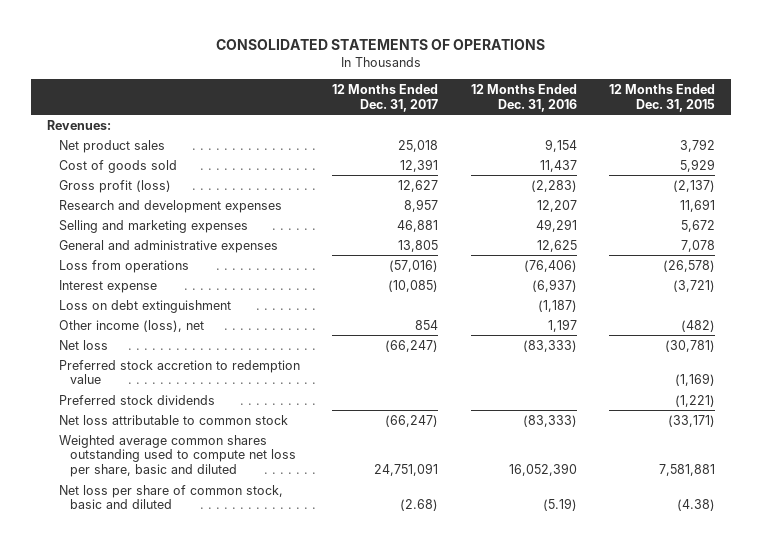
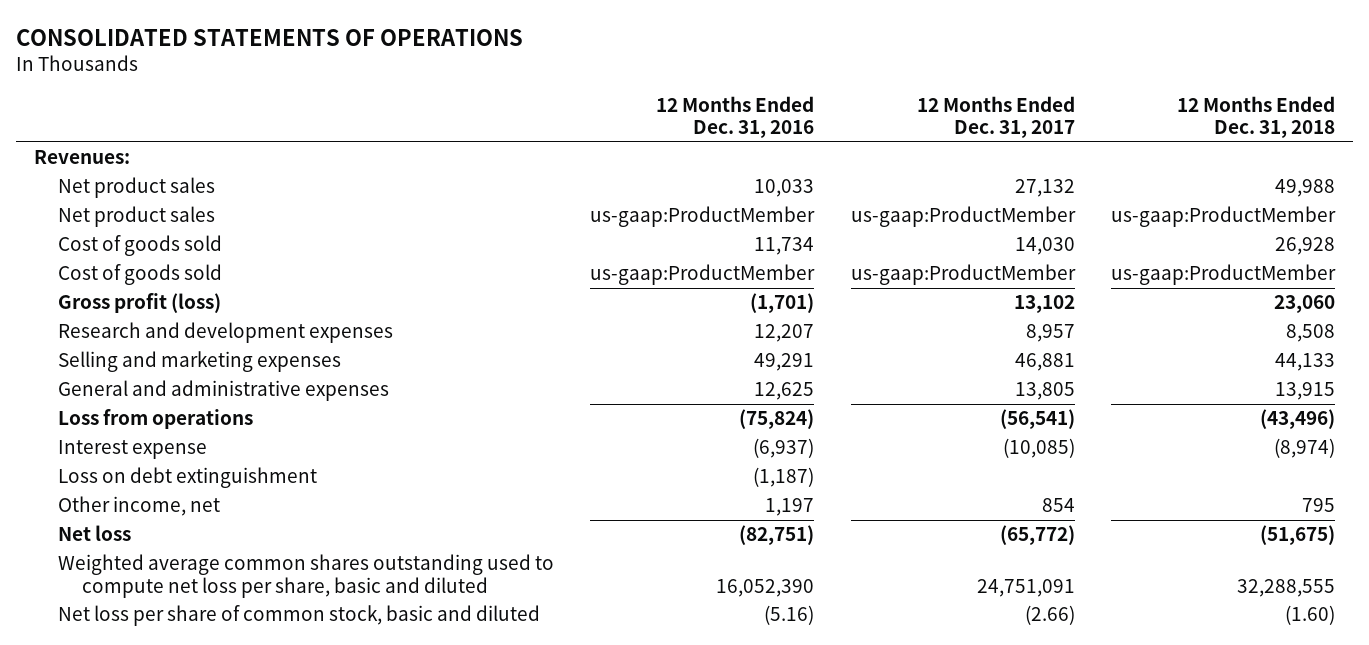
[609,83,716,112] 12 Months Ended Dec. 31, 2015 -> none
none -> [1177,95,1336,139] 12 Months Ended Dec. 31, 2018
[398,139,439,152] 25,018 -> [1014,179,1075,198] 27,132
[544,138,577,152] 9,154 -> [754,179,815,198] 10,033
none -> [58,206,216,228] Net product sales
[400,158,439,172] 12,391 -> [1014,237,1075,256] 14,030
[539,159,577,172] 11,437 -> [754,237,815,256] 11,734
none -> [58,264,223,286] Cost of goods sold
[398,179,439,192] 12,627 -> [1013,295,1075,314] 13,102
[530,179,577,192] (2,283) -> [750,293,815,314] (1,701)
[389,259,439,272] (57,016) -> [999,409,1075,430] (56,541)
[523,259,577,272] (76,406) -> [739,409,815,430] (75,824)
[58,359,300,385] Preferred stock accretion to redemption value -> none
[58,394,215,405] Preferred stock dividends -> none
[58,414,288,425] Net loss attributable to common stock -> none
[58,319,204,332] Other income (loss), net -> [58,496,221,517] Other income, net
[385,339,439,352] (66,247) -> [999,525,1075,546] (65,772)
[522,339,577,352] (83,333) -> [739,525,815,546] (82,751)
[400,499,439,512] (2.68) -> [1024,605,1075,626] (2.66)
[542,498,577,512] (5.19) -> [764,605,815,626] (5.16)

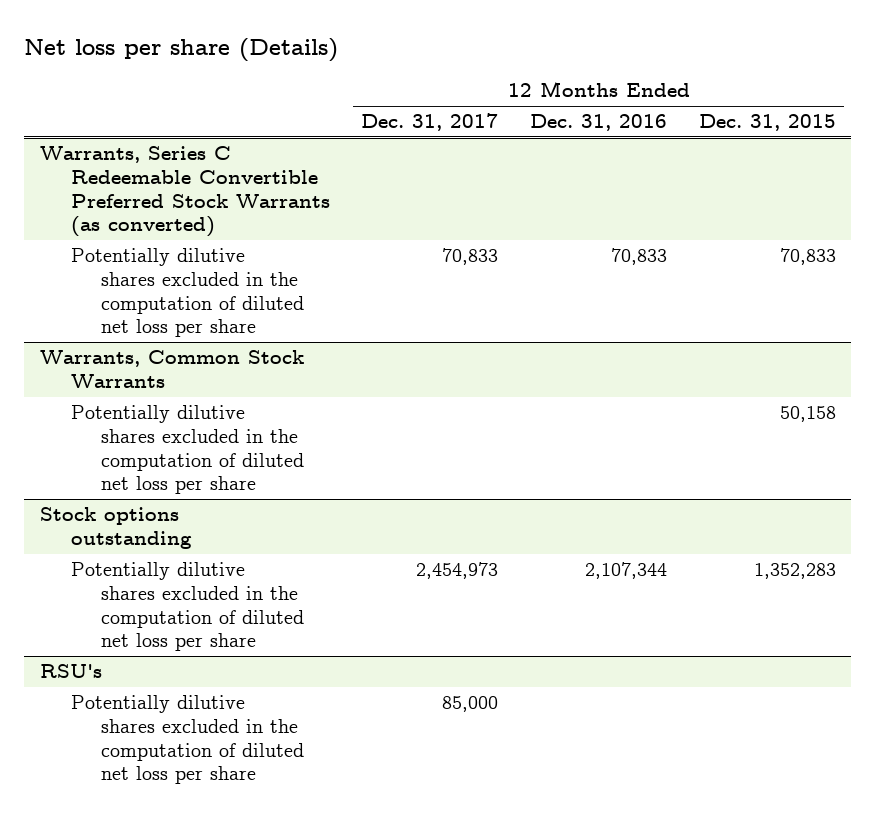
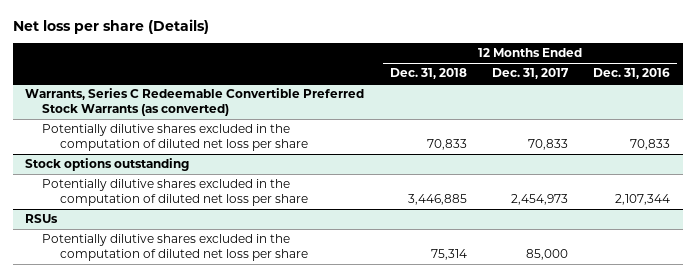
[698,114,836,132] Dec. 31, 2015 -> none
none -> [389,68,467,80] Dec. 31, 2018
[40,350,305,388] Warrants, Common Stock Warrants -> none
[70,405,305,495] Potentially dilutive shares excluded in the computation of diluted net loss per share -> none
[40,664,103,679] RSU's -> [25,214,59,224] RSUs

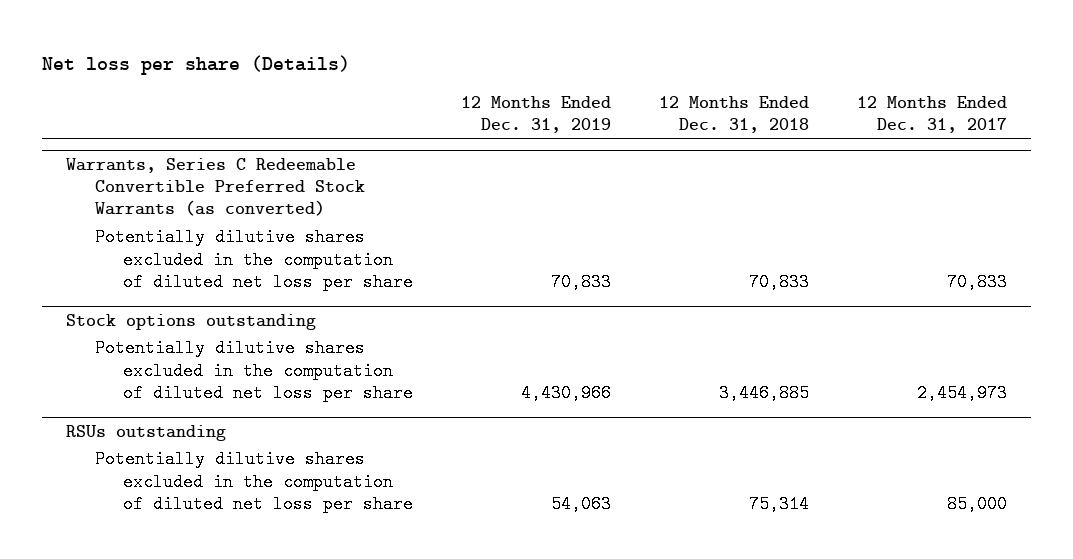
[593,68,671,80] Dec. 31, 2016 -> none
none -> [461,95,612,134] 12 Months Ended Dec. 31, 2019
[25,214,59,224] RSUs -> [65,424,226,441] RSUs outstanding

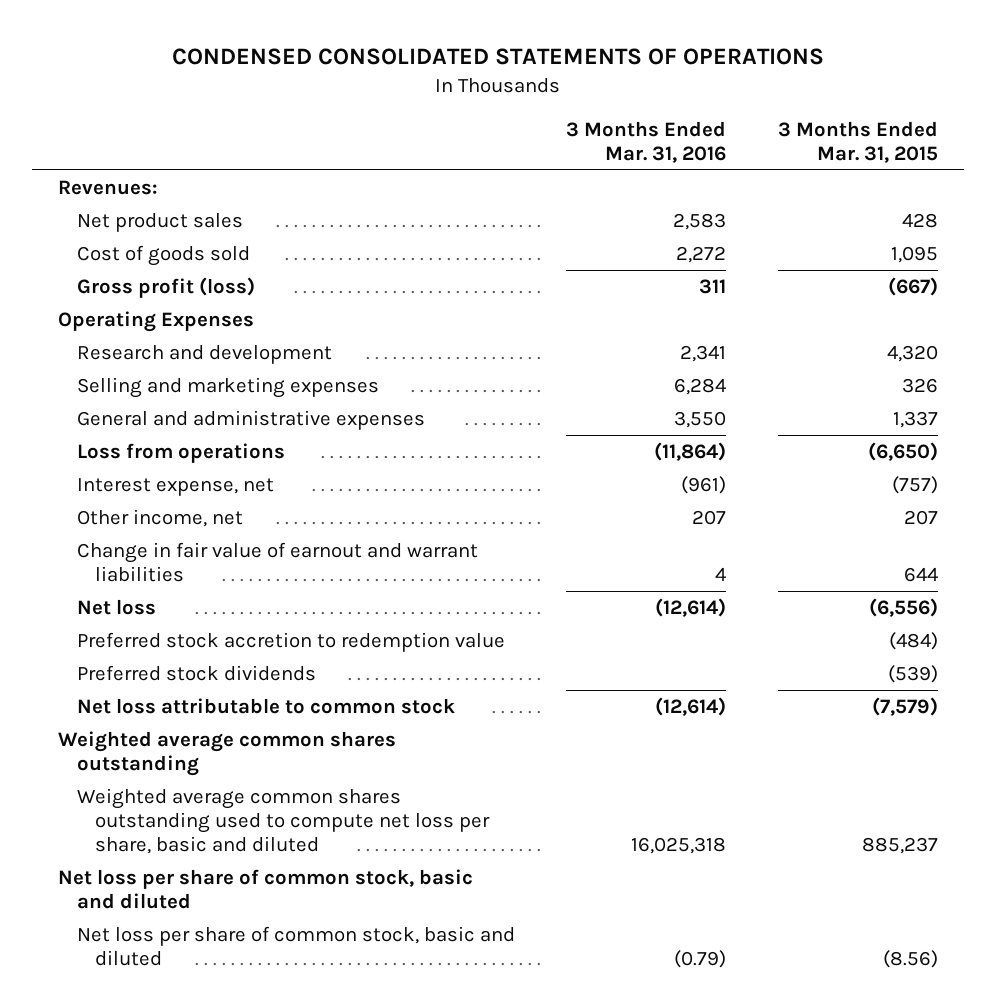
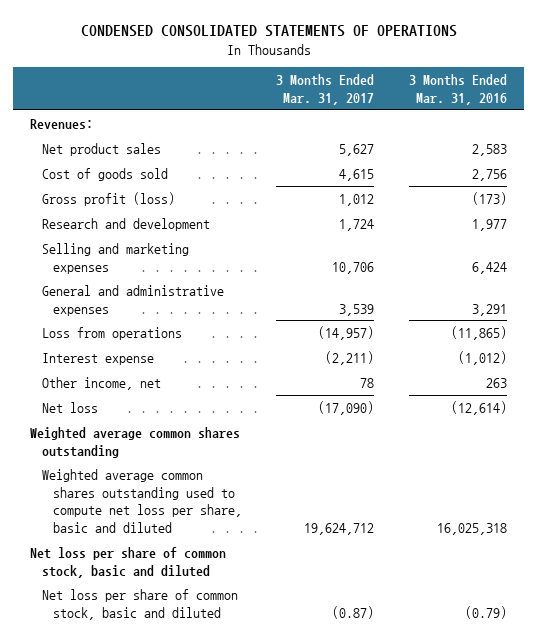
[777,120,938,163] 3 Months Ended Mar. 31, 2015 -> none
none -> [276,74,375,105] 3 Months Ended Mar. 31, 2017
[58,311,255,333] Operating Expenses -> none
[76,542,478,582] Change in fair value of earnout and warrant liabilities -> none
[676,246,727,264] 2,272 -> [471,168,507,181] 2,756
[699,279,727,295] 311 -> [471,191,507,205] (173)
[680,345,727,363] 2,341 -> [471,218,507,231] 1,977
[674,378,727,396] 6,284 -> [471,261,507,274] 6,424
[674,411,727,429] 3,550 -> [471,303,507,316] 3,291
[654,442,727,462] (11,864) -> [450,325,507,340] (11,865)
[76,478,274,497] Interest expense, net -> [41,352,154,365] Interest expense
[681,476,727,495] (961) -> [457,350,507,365] (1,012)
[692,510,727,526] 207 -> [485,377,507,388] 263
[76,632,505,653] Preferred stock accretion to redemption value -> none
[76,665,316,682] Preferred stock dividends -> none
[76,698,455,715] Net loss attributable to common stock -> none

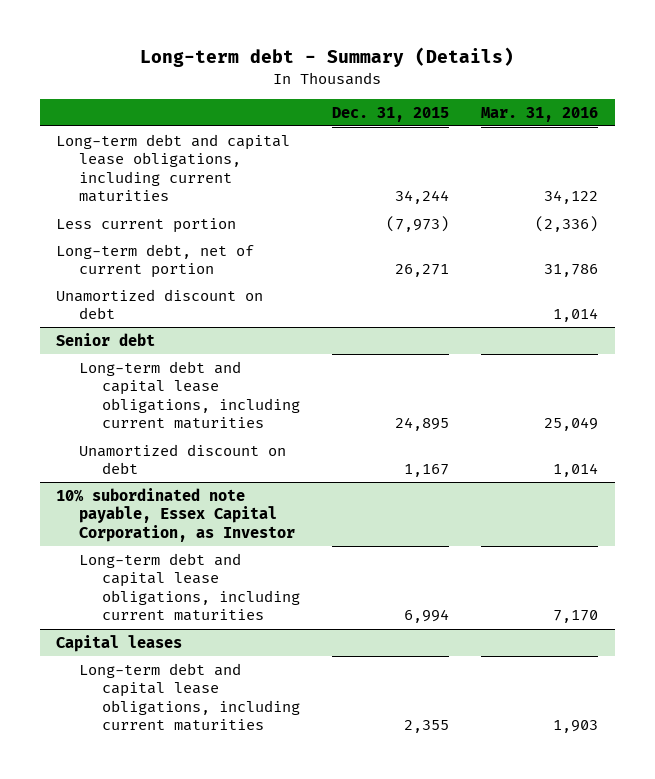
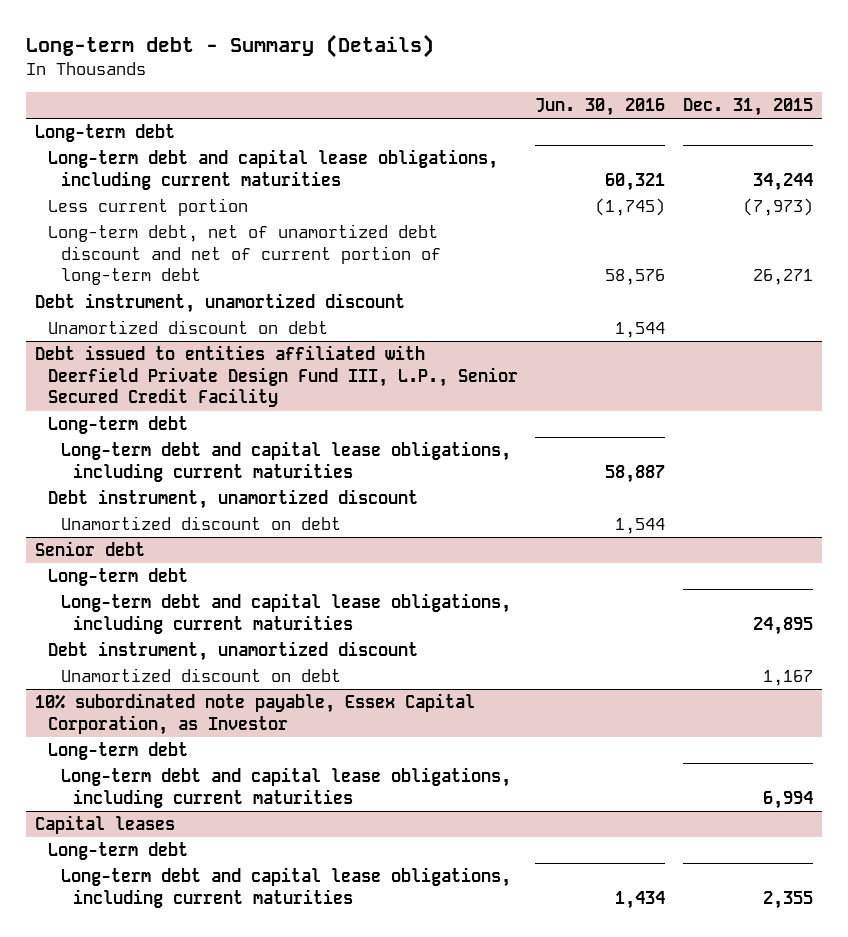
[481,106,599,122] Mar. 31, 2016 -> none
none -> [535,98,666,117] Jun. 30, 2016
none -> [35,124,176,143] Long-term debt
[56,243,255,279] Long-term debt, net of current portion -> [47,224,441,286] Long-term debt, net of unamortized debt discount and net of current portion of long-term debt
none -> [35,293,406,314] Debt instrument, unamortized discount
none -> [35,345,518,408] Debt issued to entities affiliated with Deerfield Private Design Fund III, L.P., Senior Secured Credit Facility
none -> [47,416,188,435] Long-term debt
none -> [60,441,511,482] Long-term debt and capital lease obligations, including current maturities
none -> [47,489,418,510] Debt instrument, unamortized discount
none -> [60,516,341,531] Unamortized discount on debt
none -> [47,568,188,587] Long-term debt
none -> [47,641,418,662] Debt instrument, unamortized discount
none -> [47,742,188,761] Long-term debt
none -> [47,842,188,861] Long-term debt

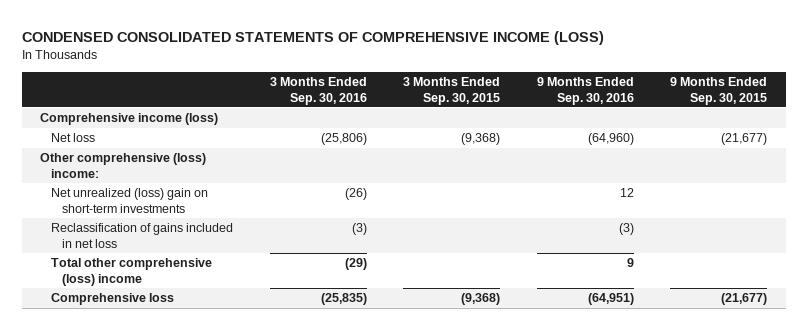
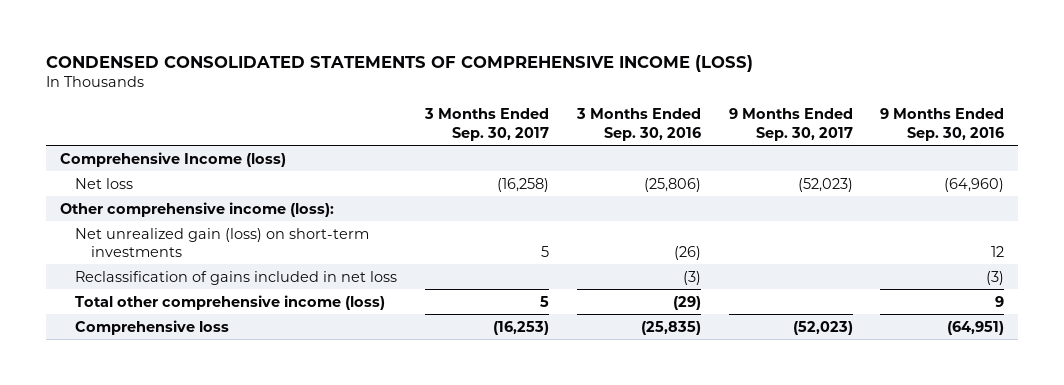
[403,77,501,105] 3 Months Ended Sep. 30, 2015 -> none
[670,77,768,105] 9 Months Ended Sep. 30, 2015 -> none
none -> [424,108,550,141] 3 Months Ended Sep. 30, 2017
none -> [728,108,853,141] 9 Months Ended Sep. 30, 2017
[40,113,219,126] Comprehensive income (loss) -> [59,151,286,167] Comprehensive Income (loss)
[40,153,207,178] Other comprehensive (loss) income: -> [59,201,334,217] Other comprehensive income (loss):
[51,188,209,213] Net unrealized (loss) gain on short-term investments -> [75,227,370,257] Net unrealized gain (loss) on short-term investments
[51,258,213,286] Total other comprehensive (loss) income -> [75,294,386,310] Total other comprehensive income (loss)

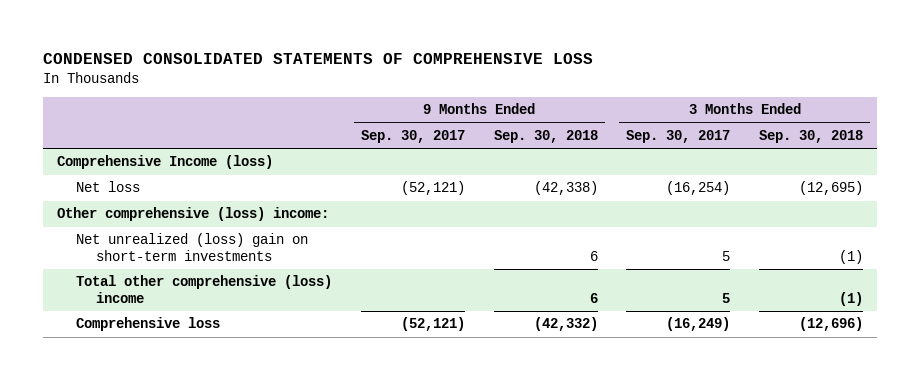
[45,54,753,72] CONDENSED CONSOLIDATED STATEMENTS OF COMPREHENSIVE INCOME (LOSS) -> [42,53,593,65] CONDENSED CONSOLIDATED STATEMENTS OF COMPREHENSIVE LOSS
[575,108,701,141] 3 Months Ended Sep. 30, 2016 -> none
[880,108,1005,141] 9 Months Ended Sep. 30, 2016 -> none
none -> [493,129,598,143] Sep. 30, 2018
none -> [759,129,864,143] Sep. 30, 2018
[75,270,398,285] Reclassification of gains included in net loss -> none
[497,177,550,192] (16,258) -> [666,181,731,196] (16,254)
[797,177,853,192] (52,023) -> [401,181,466,196] (52,121)
[59,201,334,217] Other comprehensive income (loss): -> [56,207,329,222] Other comprehensive (loss) income:
[75,227,370,257] Net unrealized gain (loss) on short-term investments -> [76,233,309,261] Net unrealized (loss) gain on short-term investments
[75,294,386,310] Total other comprehensive income (loss) -> [76,275,333,303] Total other comprehensive (loss) income
[493,320,550,335] (16,253) -> [666,317,731,332] (16,249)
[792,320,853,335] (52,023) -> [401,317,466,332] (52,121)

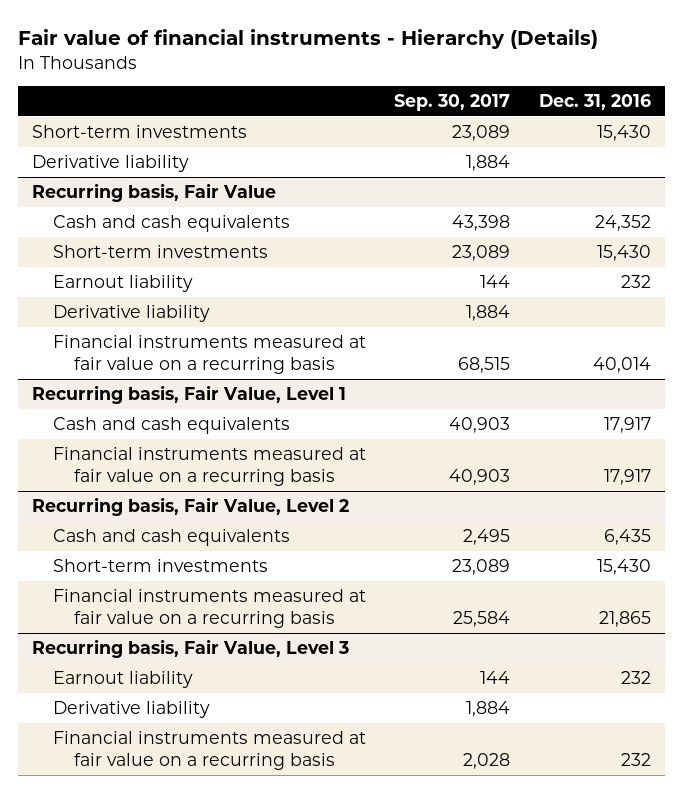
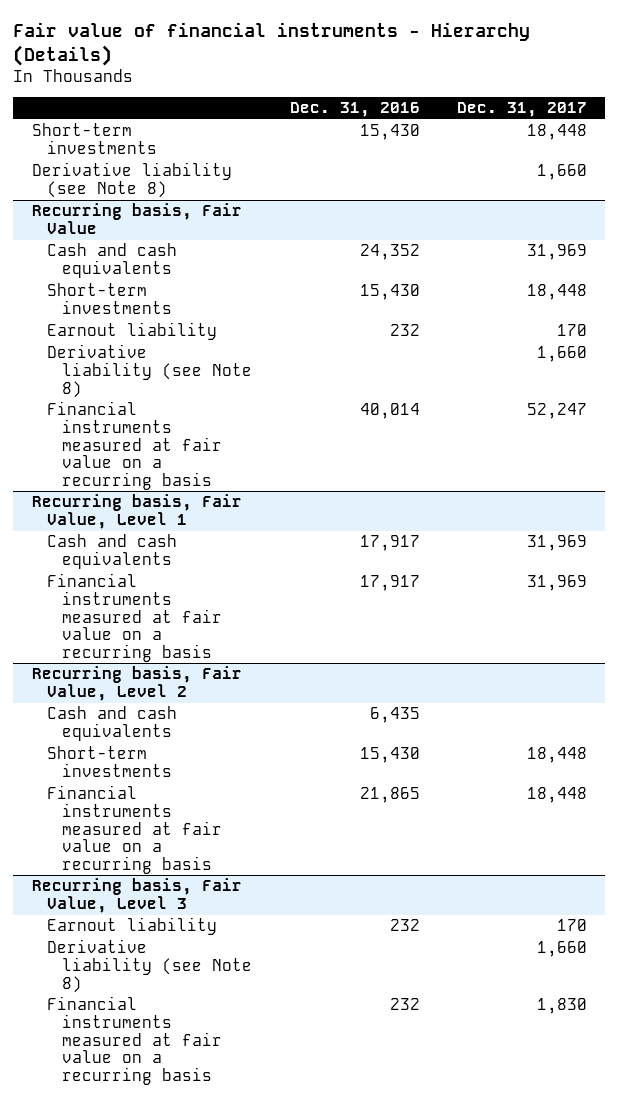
[394,94,511,112] Sep. 30, 2017 -> none
none -> [456,102,587,118] Dec. 31, 2017
[32,154,190,172] Derivative liability -> [31,162,232,198] Derivative liability (see Note 8)
[52,304,210,322] Derivative liability -> [47,344,253,398] Derivative liability (see Note 8)
[52,700,210,718] Derivative liability -> [47,939,253,993] Derivative liability (see Note 8)

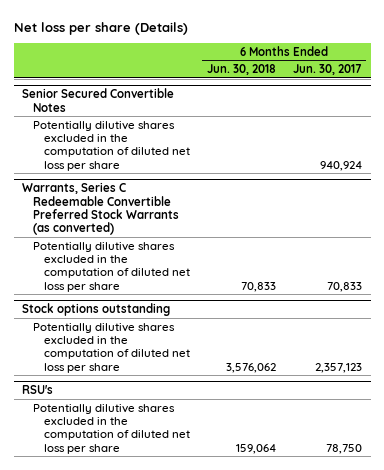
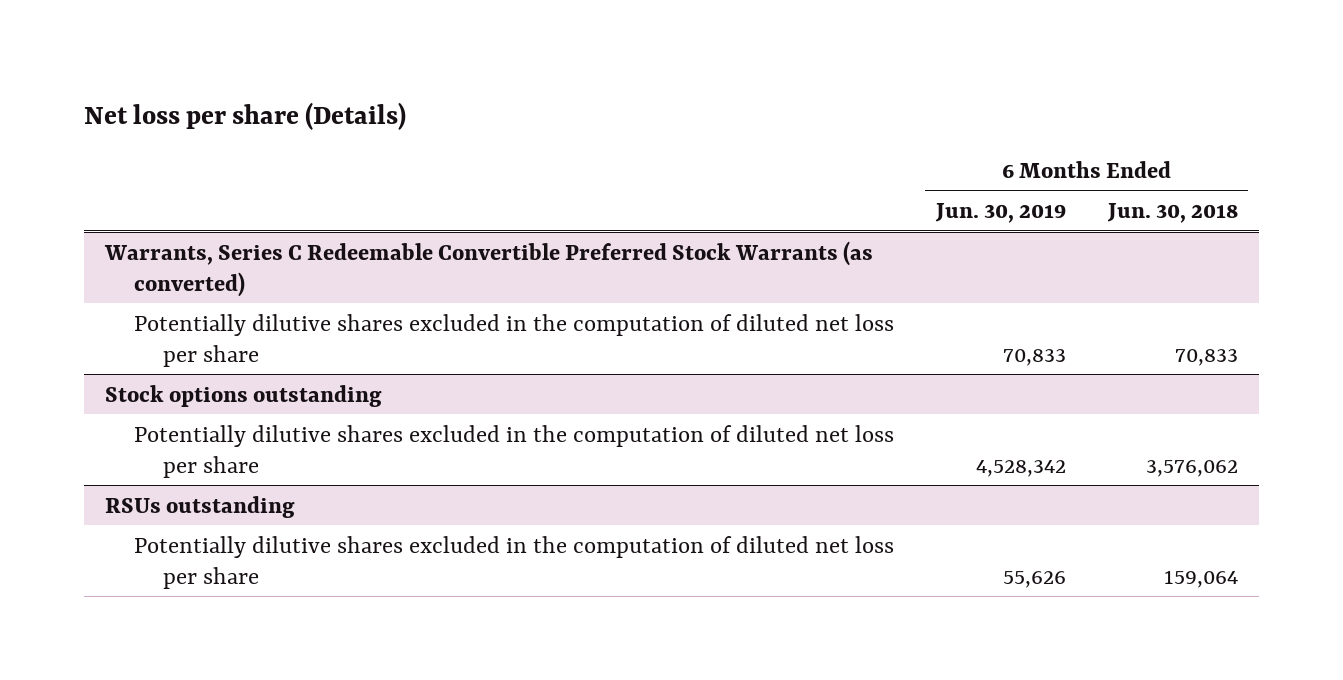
[292,64,362,76] Jun. 30, 2017 -> none
none -> [934,202,1066,223] Jun. 30, 2019
[22,88,175,112] Senior Secured Convertible Notes -> none
[33,120,190,171] Potentially dilutive shares excluded in the computation of diluted net loss per share -> none
[22,385,54,395] RSU's -> [105,495,296,518] RSUs outstanding

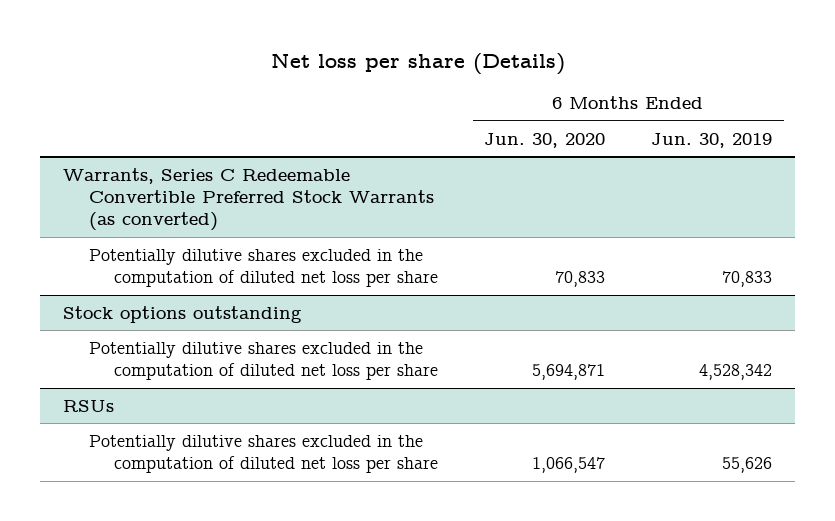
[1106,202,1238,223] Jun. 30, 2018 -> none
none -> [484,132,606,148] Jun. 30, 2020
[105,495,296,518] RSUs outstanding -> [62,399,114,412] RSUs

